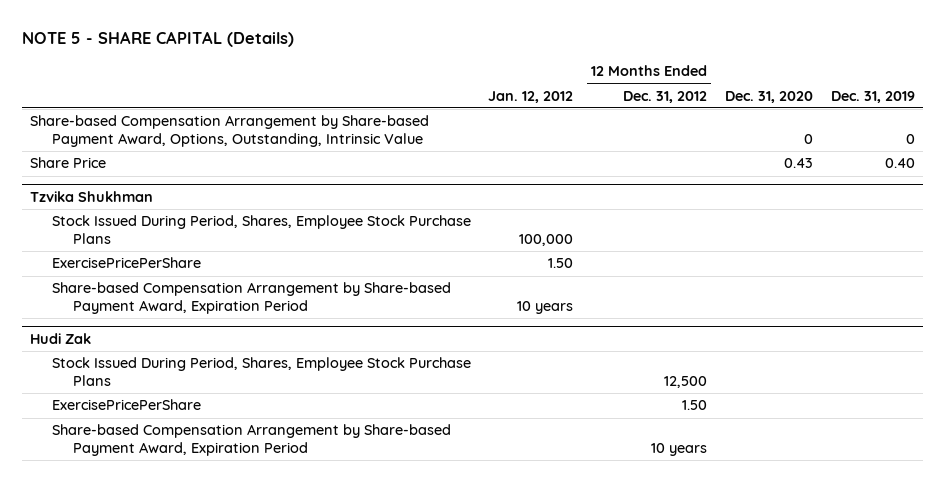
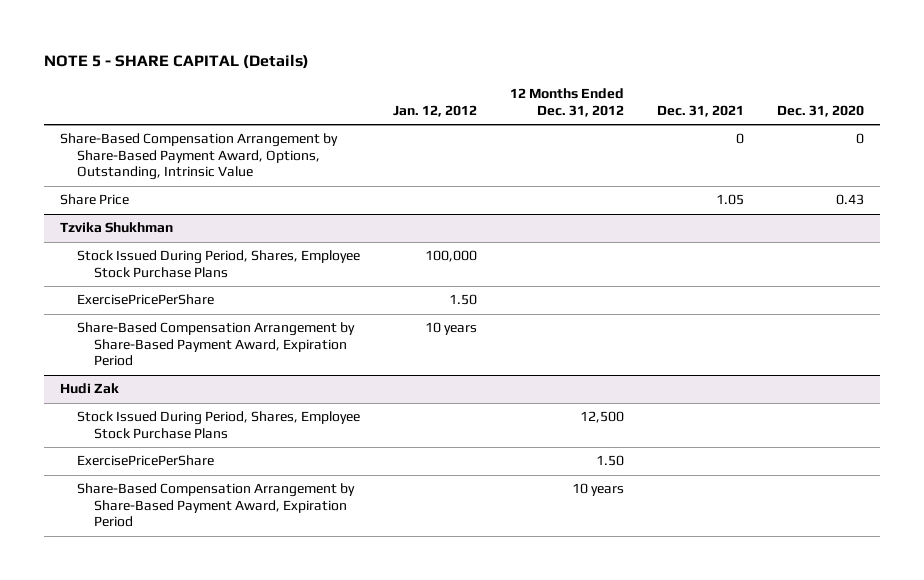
[830,90,915,103] Dec. 31, 2019 -> none
none -> [657,104,745,117] Dec. 31, 2021
[30,115,430,147] Share-based Compensation Arrangement by Share-based Payment Award, Options, Outstanding, Intrinsic Value -> [60,133,339,181] Share-Based Compensation Arrangement by Share-Based Payment Award, Options, Outstanding, Intrinsic Value
[51,282,451,314] Share-based Compensation Arrangement by Share-based Payment Award, Expiration Period -> [77,322,356,367] Share-Based Compensation Arrangement by Share-Based Payment Award, Expiration Period
[51,424,451,456] Share-based Compensation Arrangement by Share-based Payment Award, Expiration Period -> [77,483,356,528] Share-Based Compensation Arrangement by Share-Based Payment Award, Expiration Period

